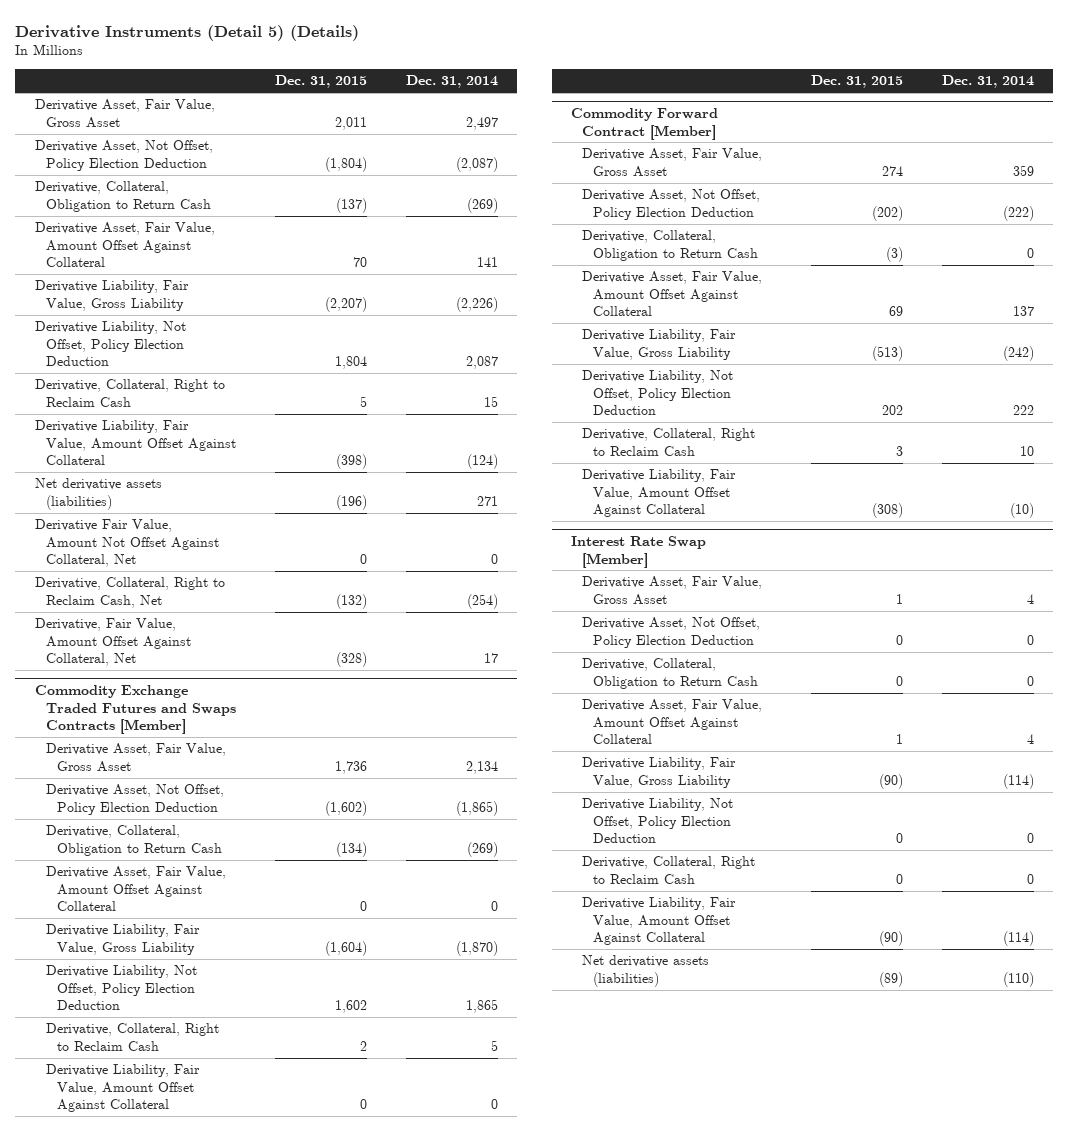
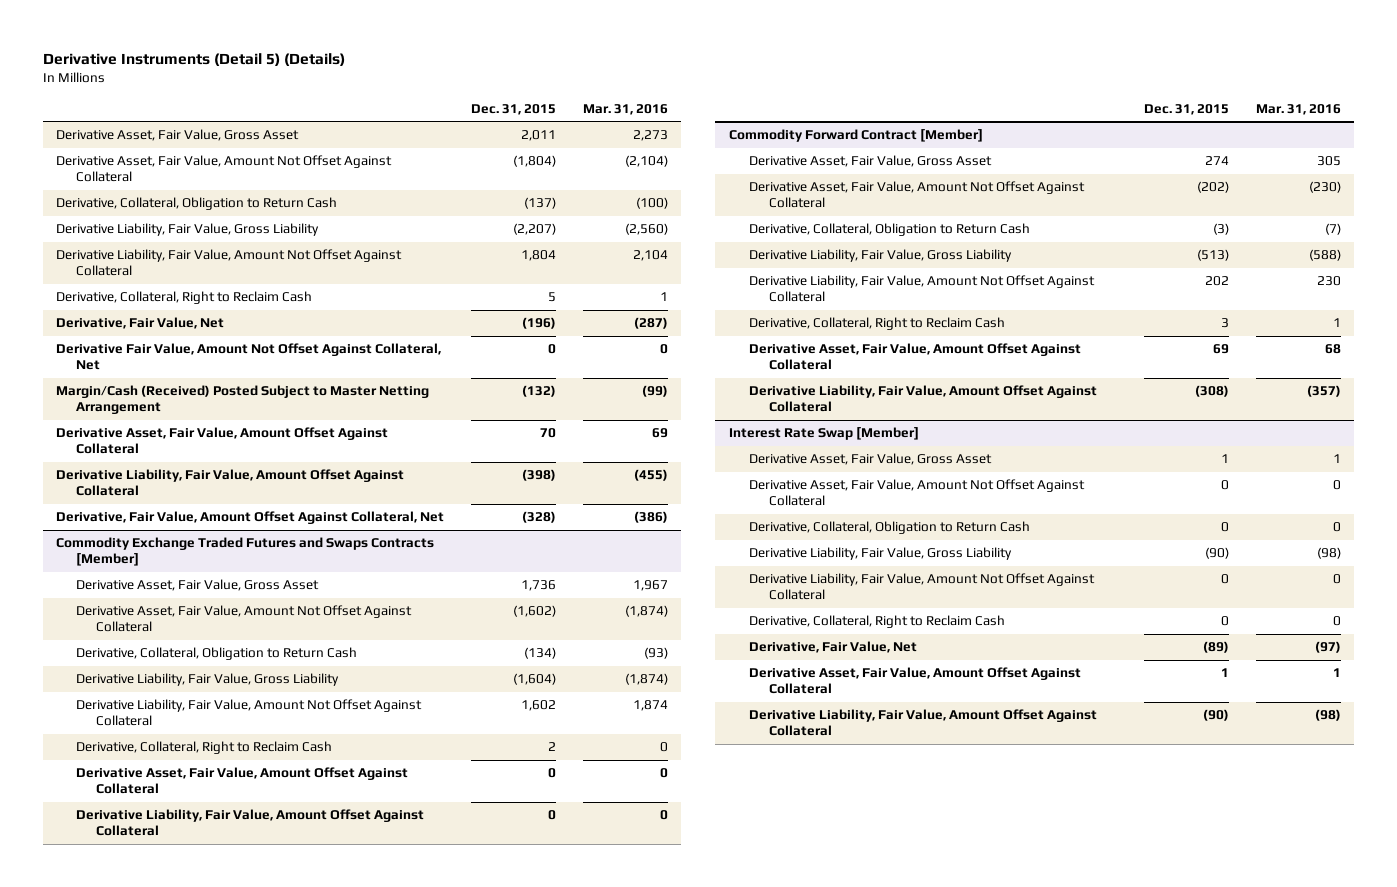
[405,75,498,89] Dec. 31, 2014 -> none
none -> [582,103,668,115] Mar. 31, 2016
[34,140,213,171] Derivative Asset, Not Offset, Policy Election Deduction -> [56,155,393,183] Derivative Asset, Fair Value, Amount Not Offset Against Collateral
[34,321,186,367] Derivative Liability, Not Offset, Policy Election Deduction -> [56,249,403,277] Derivative Liability, Fair Value, Amount Not Offset Against Collateral
[34,478,162,510] Net derivative assets (liabilities) -> [56,317,225,330] Derivative, Fair Value, Net
[34,577,225,608] Derivative, Collateral, Right to Reclaim Cash, Net -> [56,385,430,415] Margin/Cash (Received) Posted Subject to Master Netting Arrangement
[34,222,215,268] Derivative Asset, Fair Value, Amount Offset Against Collateral -> [56,427,389,455] Derivative Asset, Fair Value, Amount Offset Against Collateral
[34,420,236,466] Derivative Liability, Fair Value, Amount Offset Against Collateral -> [56,469,405,497] Derivative Liability, Fair Value, Amount Offset Against Collateral
[45,784,224,815] Derivative Asset, Not Offset, Policy Election Deduction -> [76,605,413,633] Derivative Asset, Fair Value, Amount Not Offset Against Collateral
[45,965,197,1011] Derivative Liability, Not Offset, Policy Election Deduction -> [76,699,423,727] Derivative Liability, Fair Value, Amount Not Offset Against Collateral
[45,866,226,912] Derivative Asset, Fair Value, Amount Offset Against Collateral -> [76,767,409,795] Derivative Asset, Fair Value, Amount Offset Against Collateral
[582,189,761,220] Derivative Asset, Not Offset, Policy Election Deduction -> [748,181,1085,209] Derivative Asset, Fair Value, Amount Not Offset Against Collateral
[582,370,734,416] Derivative Liability, Not Offset, Policy Election Deduction -> [748,275,1095,303] Derivative Liability, Fair Value, Amount Not Offset Against Collateral
[582,271,763,317] Derivative Asset, Fair Value, Amount Offset Against Collateral -> [748,343,1081,371] Derivative Asset, Fair Value, Amount Offset Against Collateral
[582,617,761,648] Derivative Asset, Not Offset, Policy Election Deduction -> [748,479,1085,507] Derivative Asset, Fair Value, Amount Not Offset Against Collateral
[582,798,734,844] Derivative Liability, Not Offset, Policy Election Deduction -> [748,573,1095,601] Derivative Liability, Fair Value, Amount Not Offset Against Collateral
none -> [748,641,917,654] Derivative, Fair Value, Net
[582,699,763,745] Derivative Asset, Fair Value, Amount Offset Against Collateral -> [748,667,1081,695] Derivative Asset, Fair Value, Amount Offset Against Collateral
[582,955,710,987] Net derivative assets (liabilities) -> none

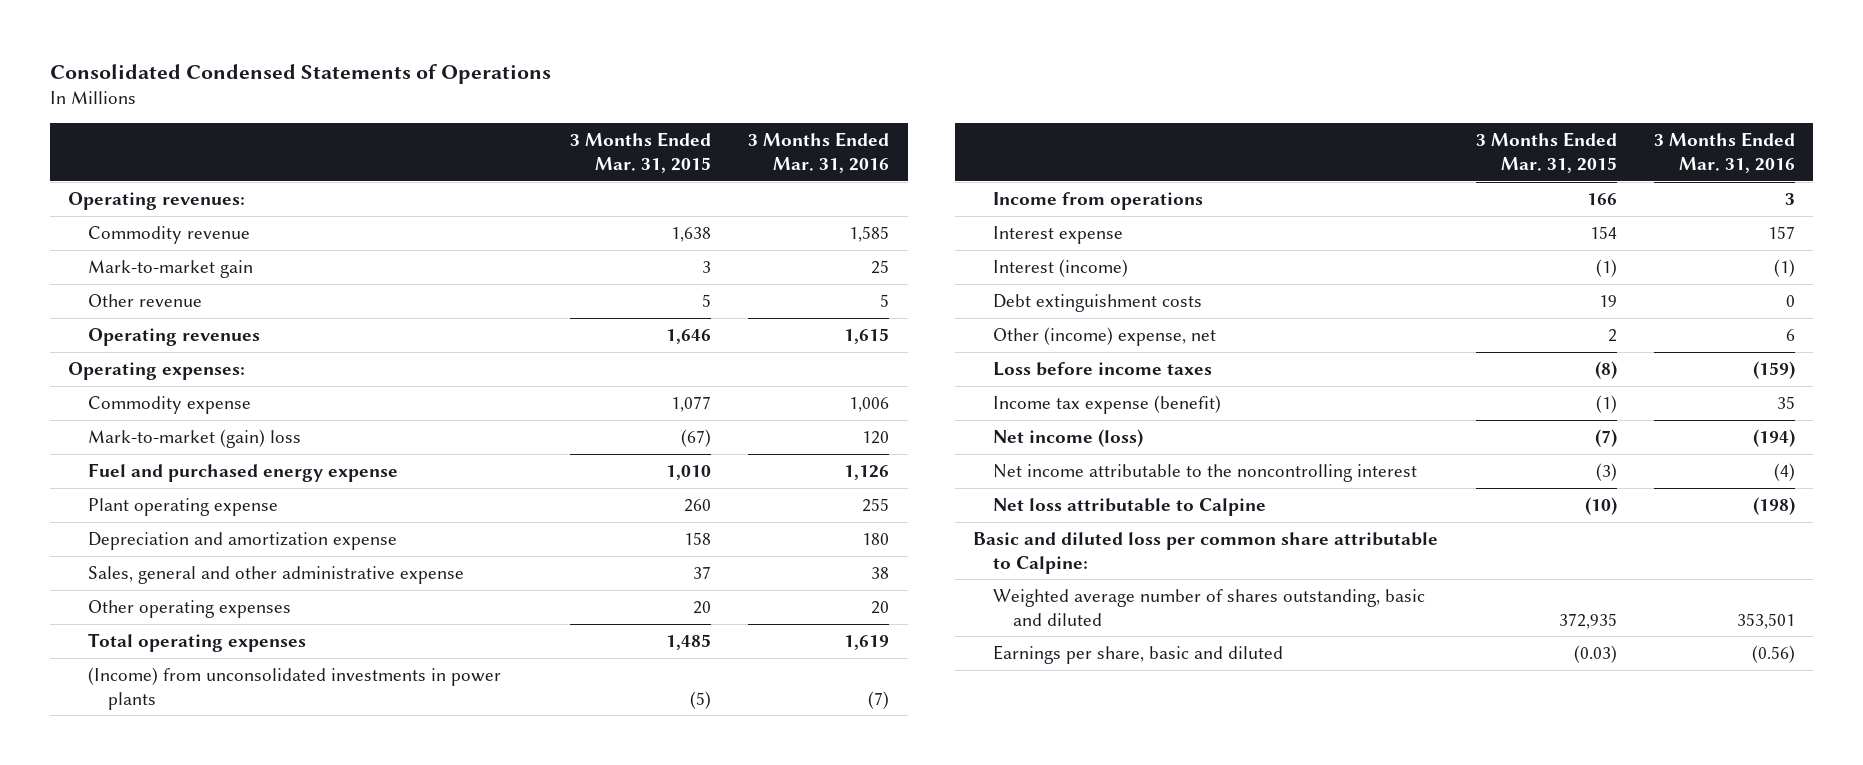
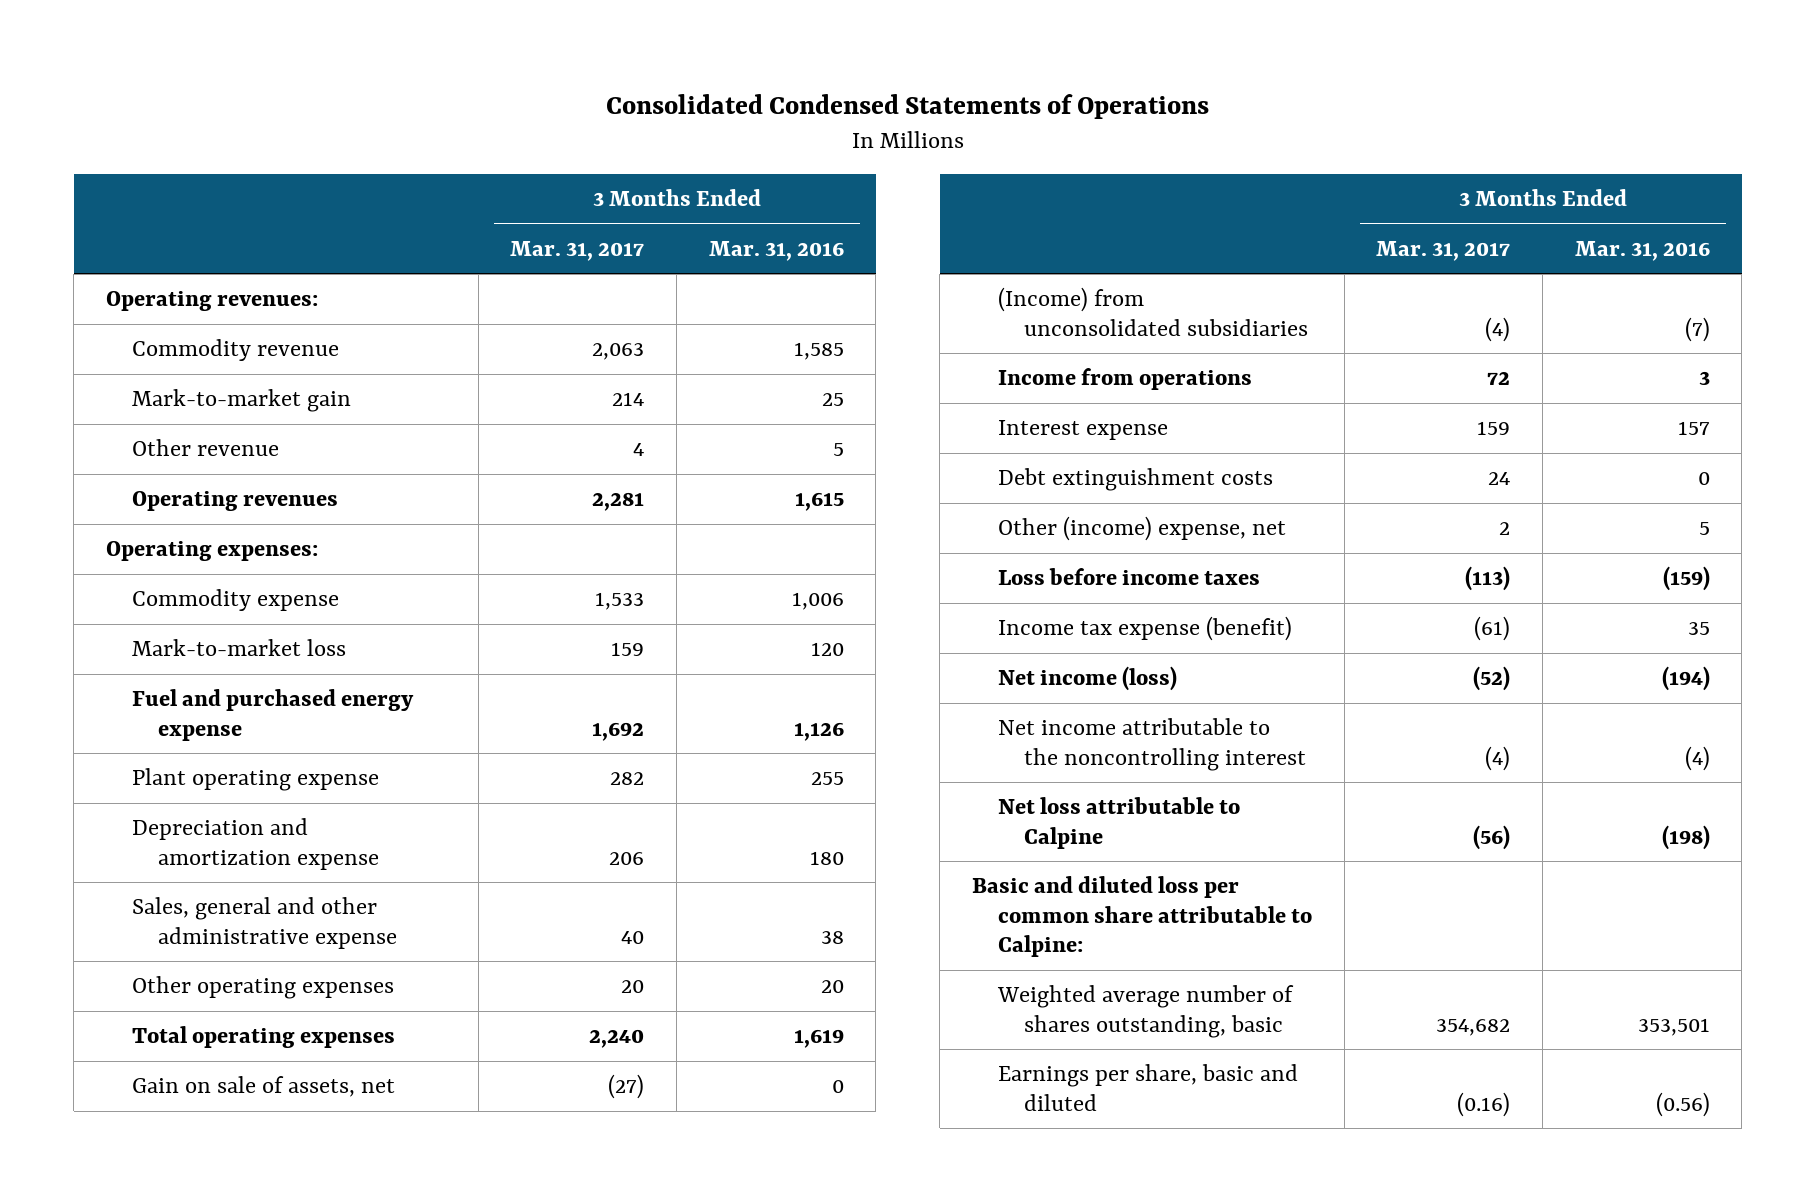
[570,132,712,173] 3 Months Ended Mar. 31, 2015 -> none
none -> [510,240,645,261] Mar. 31, 2017
[87,428,301,448] Mark-to-market (gain) loss -> [131,639,346,657] Mark-to-market loss
none -> [131,1076,395,1098] Gain on sale of assets, net
[87,666,501,710] (Income) from unconsolidated investments in power plants -> [997,287,1308,336] (Income) from unconsolidated subsidiaries
[993,258,1129,277] Interest (income) -> none
[1785,328,1795,341] 6 -> [1698,522,1710,536] 5
[993,588,1426,626] Weighted average number of shares outstanding, basic and diluted -> [996,985,1294,1038] Weighted average number of shares outstanding, basic

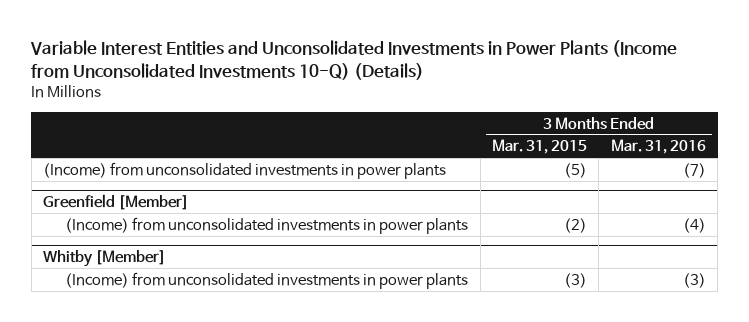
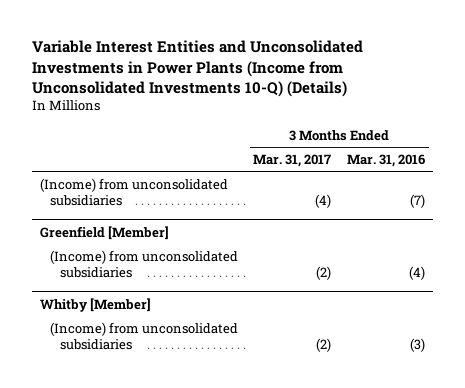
[492,139,588,155] Mar. 31, 2015 -> none
none -> [253,153,332,167] Mar. 31, 2017
[43,161,447,179] (Income) from unconsolidated investments in power plants -> [39,177,228,206] (Income) from unconsolidated subsidiaries
[65,216,469,234] (Income) from unconsolidated investments in power plants -> [50,249,239,278] (Income) from unconsolidated subsidiaries
[65,271,469,289] (Income) from unconsolidated investments in power plants -> [50,321,239,350] (Income) from unconsolidated subsidiaries

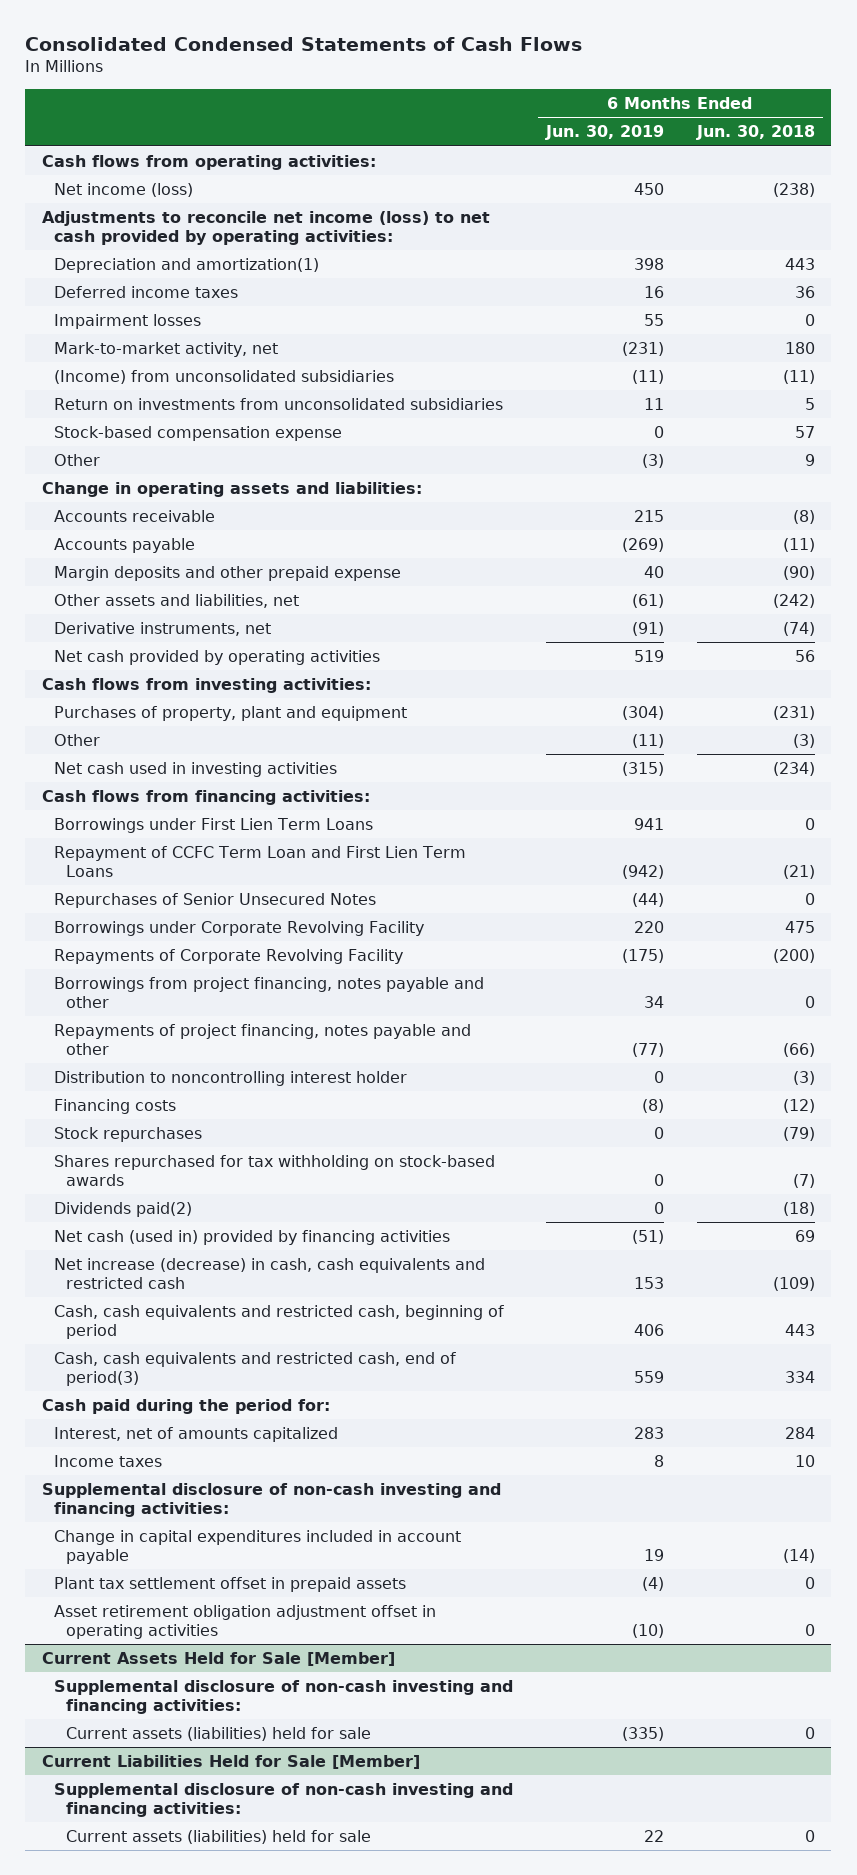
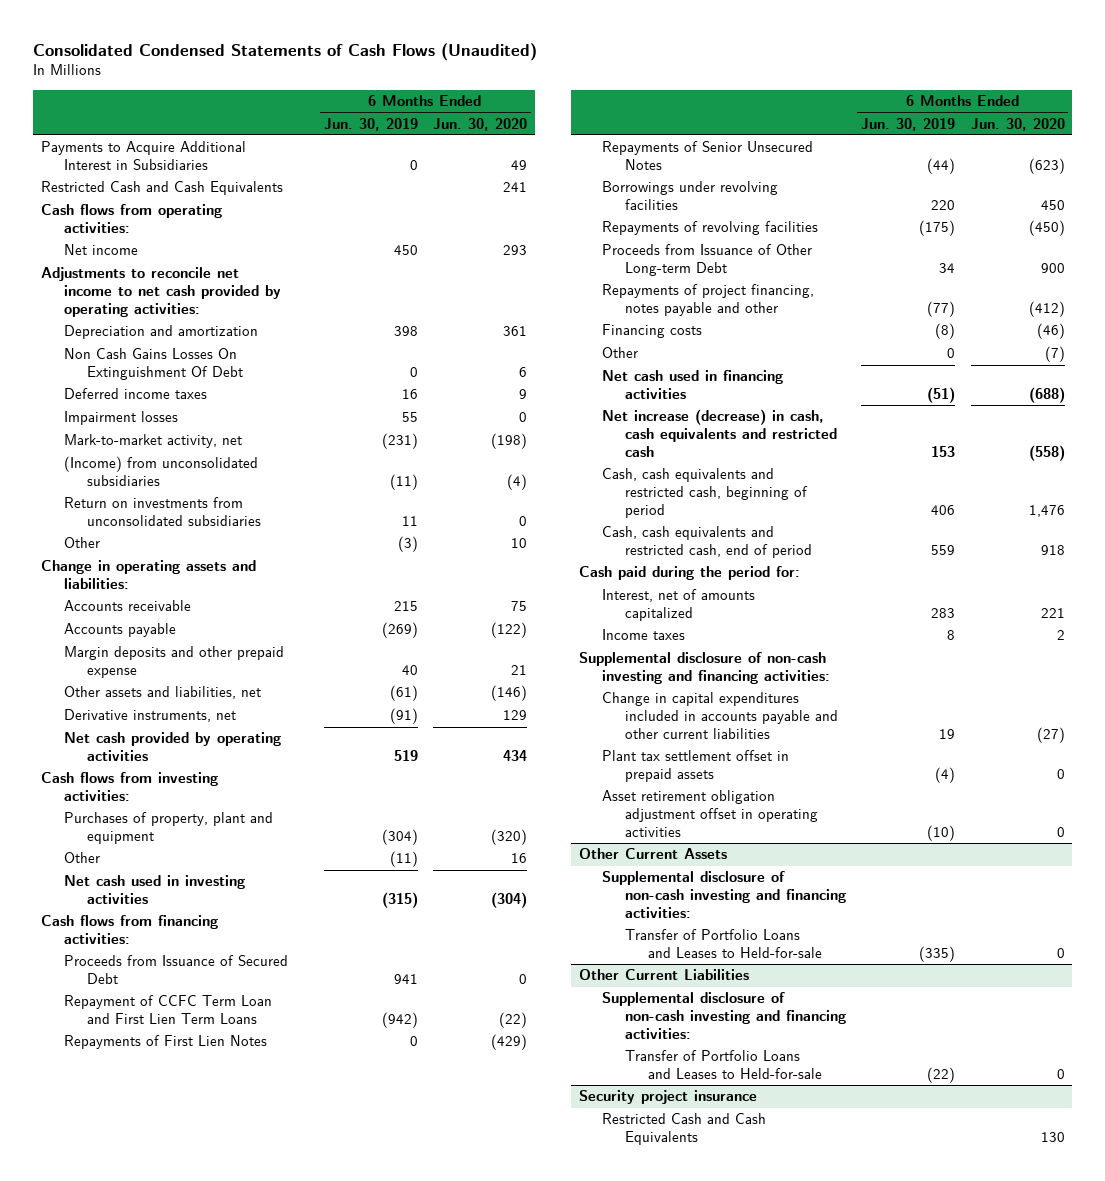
[25,36,583,51] Consolidated Condensed Statements of Cash Flows -> [33,42,538,61] Consolidated Condensed Statements of Cash Flows (Unaudited)
[695,125,815,141] Jun. 30, 2018 -> none
none -> [432,117,527,131] Jun. 30, 2020
none -> [40,141,246,170] Payments to Acquire Additional Interest in Subsidiaries
none -> [40,181,283,196] Restricted Cash and Cash Equivalents
[54,183,194,198] Net income (loss) -> [64,244,139,256] Net income
[41,211,490,246] Adjustments to reconcile net income (loss) to net cash provided by operating activities: -> [40,267,282,317] Adjustments to reconcile net income to net cash provided by operating activities:
[54,258,320,274] Depreciation and amortization(1) -> [64,325,259,340] Depreciation and amortization
none -> [64,348,244,380] Non Cash Gains Losses On Extinguishment Of Debt
[54,426,343,442] Stock-based compensation expense -> none
[54,818,374,834] Borrowings under First Lien Term Loans -> [64,955,289,984] Proceeds from Issuance of Secured Debt
none -> [64,1035,268,1050] Repayments of First Lien Notes
[54,893,377,909] Repurchases of Senior Unsecured Notes -> [601,141,813,170] Repayments of Senior Unsecured Notes
[54,921,425,937] Borrowings under Corporate Revolving Facility -> [601,181,778,210] Borrowings under revolving facilities
[54,949,404,965] Repayments of Corporate Revolving Facility -> [601,221,818,236] Repayments of revolving facilities
[54,977,485,1009] Borrowings from project financing, notes payable and other -> [601,244,812,276] Proceeds from Issuance of Other Long-term Debt
[54,1071,408,1087] Distribution to noncontrolling interest holder -> none
[54,1127,203,1143] Stock repurchases -> none
[54,1155,496,1187] Shares repurchased for tax withholding on stock-based awards -> none
[54,1202,193,1218] Dividends paid(2) -> none
none -> [601,347,638,359] Other
[54,1230,451,1246] Net cash (used in) provided by financing activities -> [601,370,783,399] Net cash used in financing activities
[54,1352,457,1387] Cash, cash equivalents and restricted cash, end of period(3) -> [601,526,812,558] Cash, cash equivalents and restricted cash, end of period
[54,1530,462,1565] Change in capital expenditures included in account payable -> [601,692,838,739] Change in capital expenditures included in accounts payable and other current liabilities
[41,1652,395,1667] Current Assets Held for Sale [Member] -> none
none -> [578,848,727,860] Other Current Assets
[41,1755,420,1770] Current Liabilities Held for Sale [Member] -> none
[66,1727,372,1742] Current assets (liabilities) held for sale -> [624,929,822,958] Transfer of Portfolio Loans and Leases to Held-for-sale
none -> [578,969,749,981] Other Current Liabilities
[66,1830,372,1845] Current assets (liabilities) held for sale -> [624,1050,822,1079] Transfer of Portfolio Loans and Leases to Held-for-sale
[643,1830,664,1843] 22 -> [927,1066,956,1083] (22)
none -> [578,1090,757,1105] Security project insurance
none -> [601,1113,766,1145] Restricted Cash and Cash Equivalents

